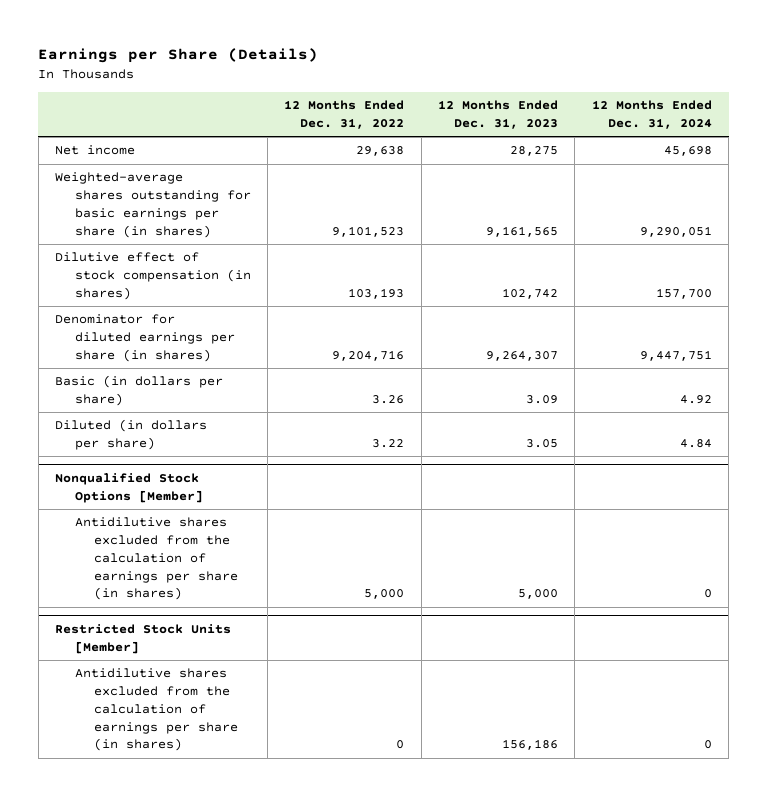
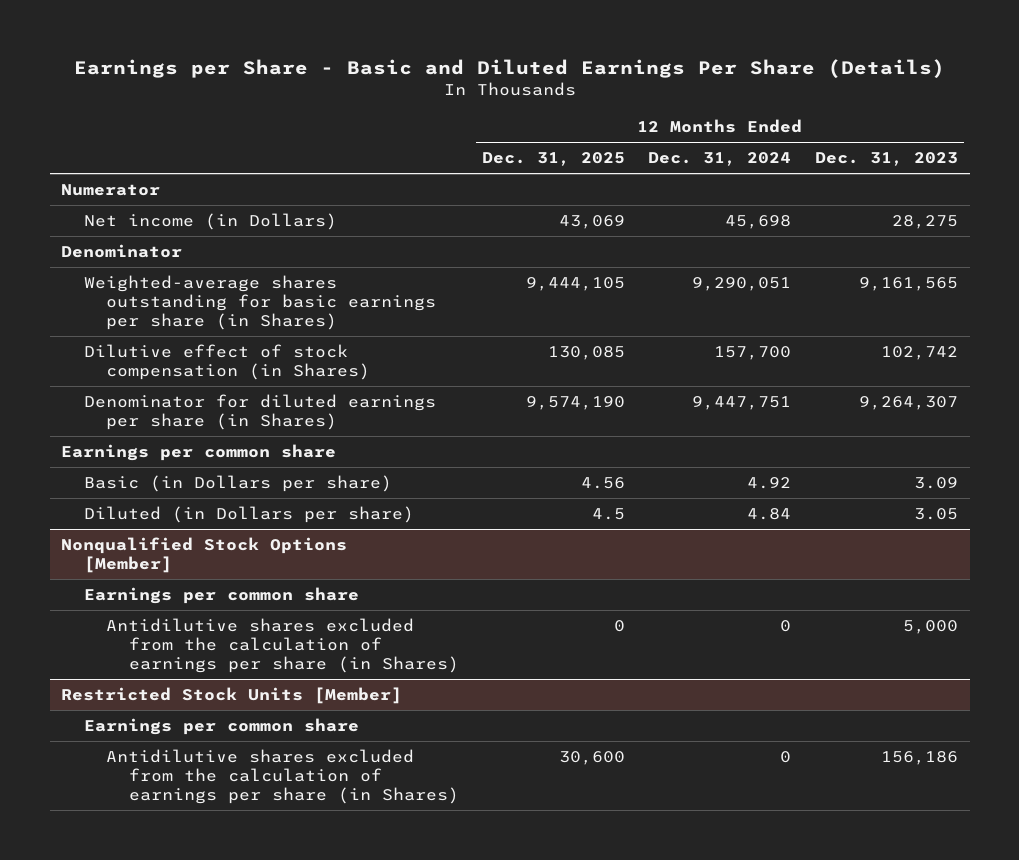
[38,48,319,64] Earnings per Share (Details) -> [73,58,945,78] Earnings per Share - Basic and Diluted Earnings Per Share (Details)
[284,100,405,129] 12 Months Ended Dec. 31, 2022 -> none
none -> [481,152,625,167] Dec. 31, 2025
none -> [61,184,161,197] Numerator
[54,145,135,156] Net income -> [83,213,337,231] Net income (in Dollars)
none -> [61,244,183,259] Denominator
[54,172,251,238] Weighted-average shares outstanding for basic earnings per share (in shares) -> [83,275,437,330] Weighted-average shares outstanding for basic earnings per share (in Shares)
[54,252,251,300] Dilutive effect of stock compensation (in shares) -> [83,344,371,380] Dilutive effect of stock compensation (in Shares)
[54,314,235,362] Denominator for diluted earnings per share (in shares) -> [83,394,436,430] Denominator for diluted earnings per share (in Shares)
none -> [61,444,337,462] Earnings per common share
[54,375,223,407] Basic (in dollars per share) -> [83,475,392,493] Basic (in Dollars per share)
[54,419,207,451] Diluted (in dollars per share) -> [83,506,414,524] Diluted (in Dollars per share)
none -> [83,587,359,605] Earnings per common share
[74,517,239,601] Antidilutive shares excluded from the calculation of earnings per share (in shares) -> [106,618,459,673] Antidilutive shares excluded from the calculation of earnings per share (in Shares)
none -> [83,718,359,736] Earnings per common share
[74,668,239,752] Antidilutive shares excluded from the calculation of earnings per share (in shares) -> [106,749,459,804] Antidilutive shares excluded from the calculation of earnings per share (in Shares)

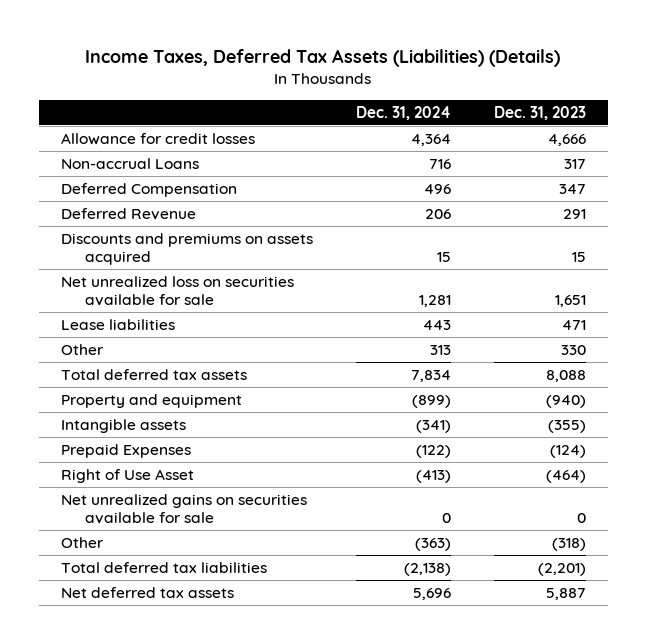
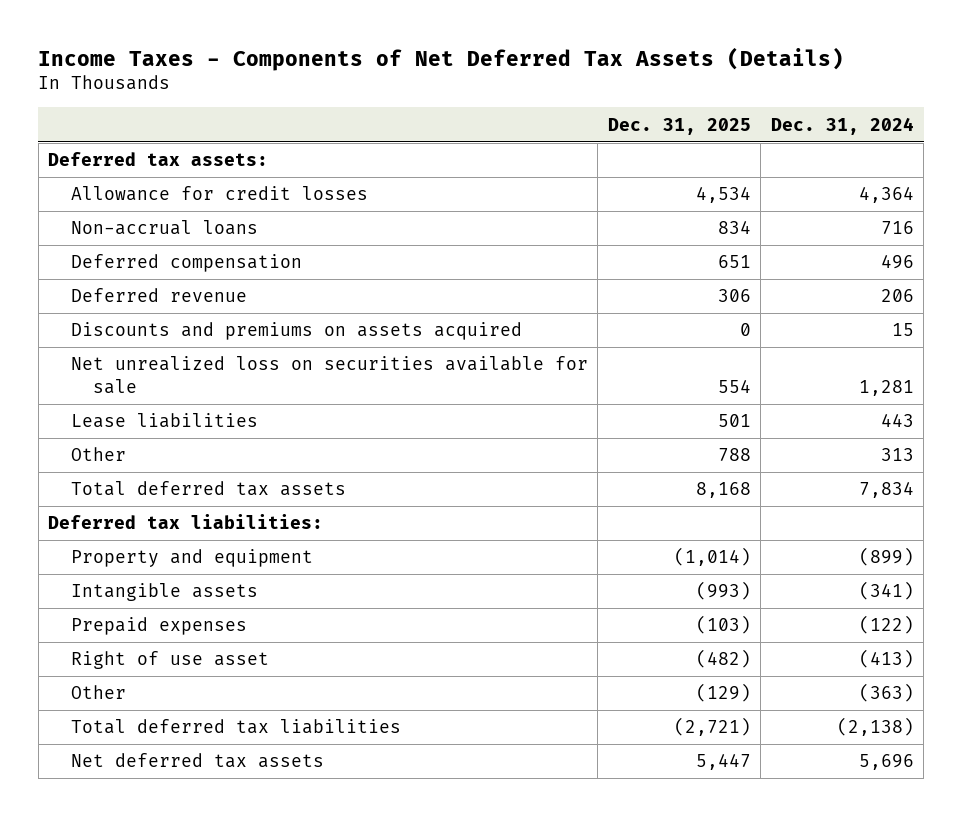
[85,49,561,68] Income Taxes, Deferred Tax Assets (Liabilities) (Details) -> [38,46,845,71] Income Taxes - Components of Net Deferred Tax Assets (Details)
[494,105,587,120] Dec. 31, 2023 -> none
none -> [607,117,751,135] Dec. 31, 2025
none -> [48,152,269,167] Deferred tax assets:
[60,158,199,170] Non-accrual Loans -> [70,220,258,236] Non-accrual loans
[60,183,237,198] Deferred Compensation -> [70,254,302,273] Deferred compensation
[60,208,196,221] Deferred Revenue -> [70,288,247,303] Deferred revenue
none -> [48,514,324,530] Deferred tax liabilities:
[60,494,307,525] Net unrealized gains on securities available for sale -> none
[60,444,191,459] Prepaid Expenses -> [70,617,247,636] Prepaid expenses
[60,469,194,484] Right of Use Asset -> [70,651,269,670] Right of use asset

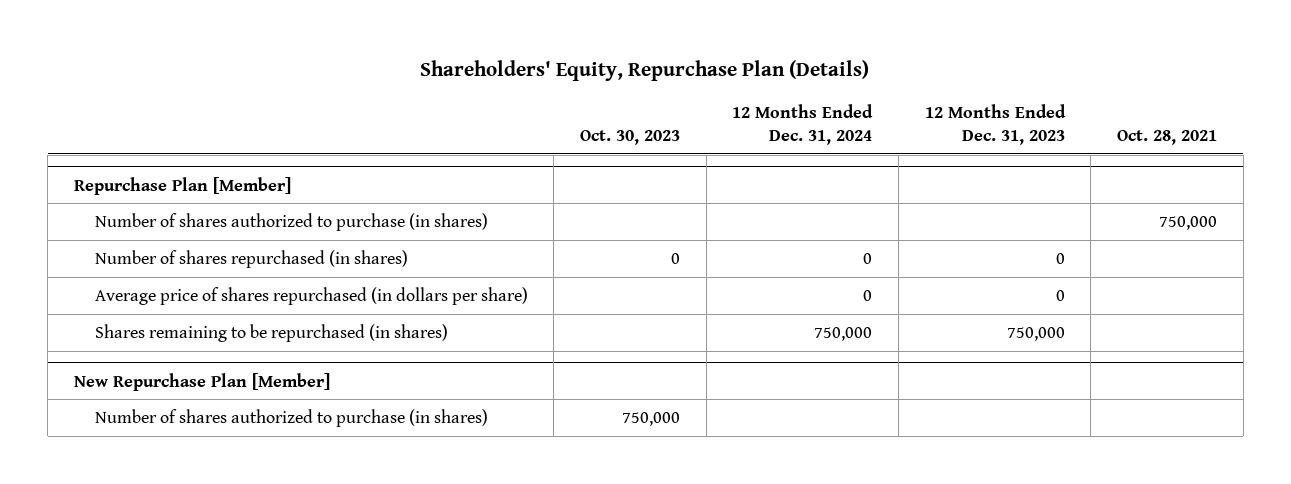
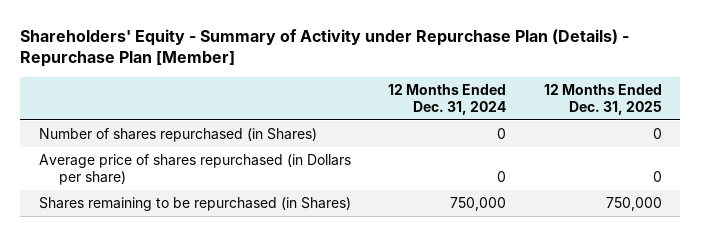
[420,59,870,81] Shareholders' Equity, Repurchase Plan (Details) -> [20,28,630,68] Shareholders' Equity - Summary of Activity under Repurchase Plan (Details) - Repurchase Plan [Member]
[579,129,680,145] Oct. 30, 2023 -> none
[924,103,1066,145] 12 Months Ended Dec. 31, 2023 -> none
[1116,129,1217,145] Oct. 28, 2021 -> none
none -> [543,84,662,116] 12 Months Ended Dec. 31, 2025
[74,176,292,195] Repurchase Plan [Member] -> none
[94,212,488,231] Number of shares authorized to purchase (in shares) -> none
[74,372,331,391] New Repurchase Plan [Member] -> none
[94,408,488,427] Number of shares authorized to purchase (in shares) -> none
[94,249,408,268] Number of shares repurchased (in shares) -> [39,127,318,142] Number of shares repurchased (in Shares)
[94,286,528,305] Average price of shares repurchased (in dollars per share) -> [39,153,352,185] Average price of shares repurchased (in Dollars per share)
[94,323,448,342] Shares remaining to be repurchased (in shares) -> [39,196,352,211] Shares remaining to be repurchased (in Shares)

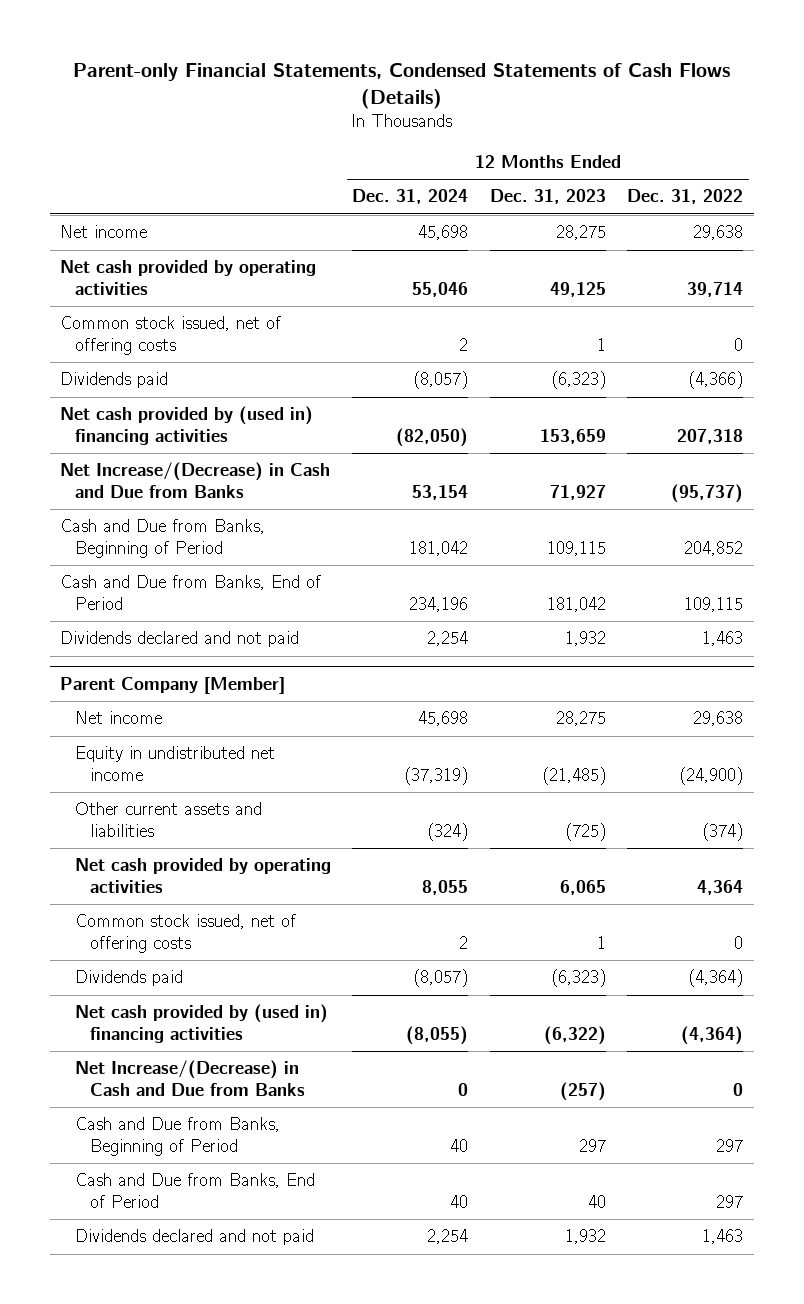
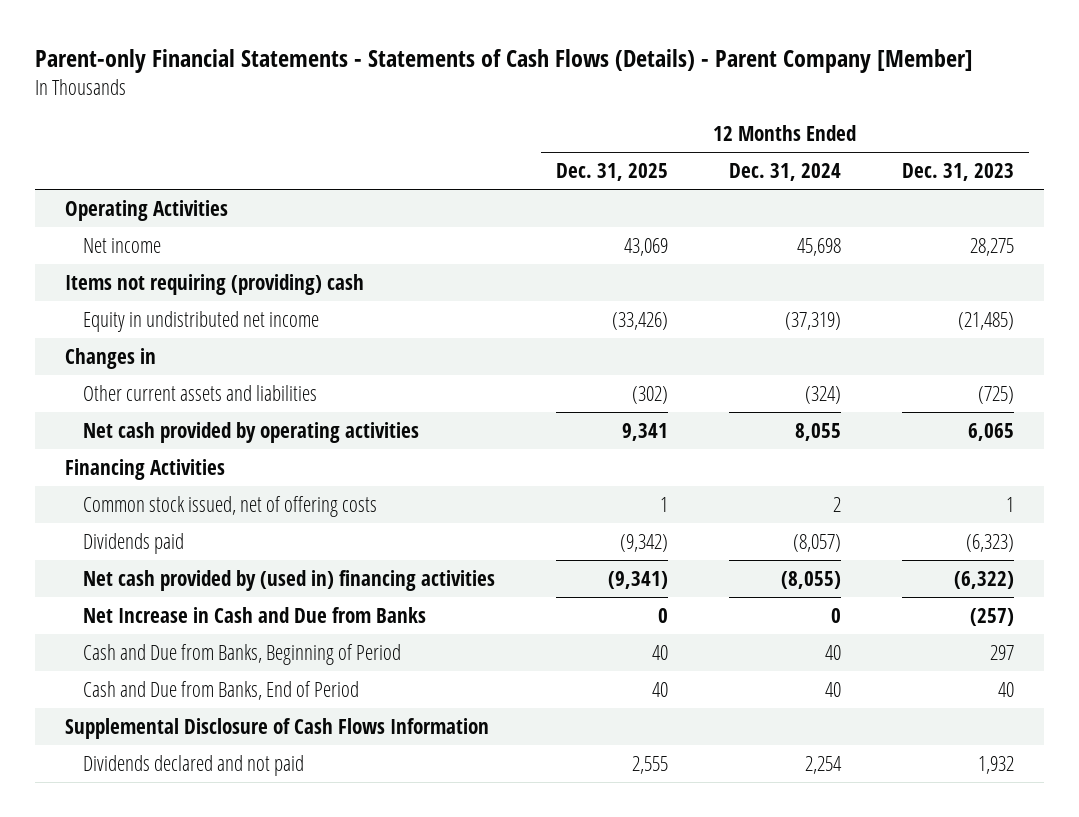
[72,62,730,109] Parent-only Financial Statements, Condensed Statements of Cash Flows (Details) -> [34,49,973,74] Parent-only Financial Statements - Statements of Cash Flows (Details) - Parent Company [Member]
[627,189,744,205] Dec. 31, 2022 -> none
none -> [556,162,669,181] Dec. 31, 2025
[60,225,148,239] Net income -> none
[60,260,317,295] Net cash provided by operating activities -> none
[60,316,282,355] Common stock issued, net of offering costs -> none
[60,372,169,389] Dividends paid -> none
[60,406,314,445] Net cash provided by (used in) financing activities -> none
[60,462,331,498] Net Increase/(Decrease) in Cash and Due from Banks -> none
[60,519,266,558] Cash and Due from Banks, Beginning of Period -> none
[60,575,322,610] Cash and Due from Banks, End of Period -> none
[60,631,300,648] Dividends declared and not paid -> none
[60,676,286,694] Parent Company [Member] -> none
none -> [65,199,229,221] Operating Activities
none -> [65,273,365,295] Items not requiring (providing) cash
none -> [65,347,157,369] Changes in
none -> [65,458,226,480] Financing Activities
[74,1060,305,1096] Net Increase/(Decrease) in Cash and Due from Banks -> [83,606,427,623] Net Increase in Cash and Due from Banks
none -> [65,717,490,739] Supplemental Disclosure of Cash Flows Information

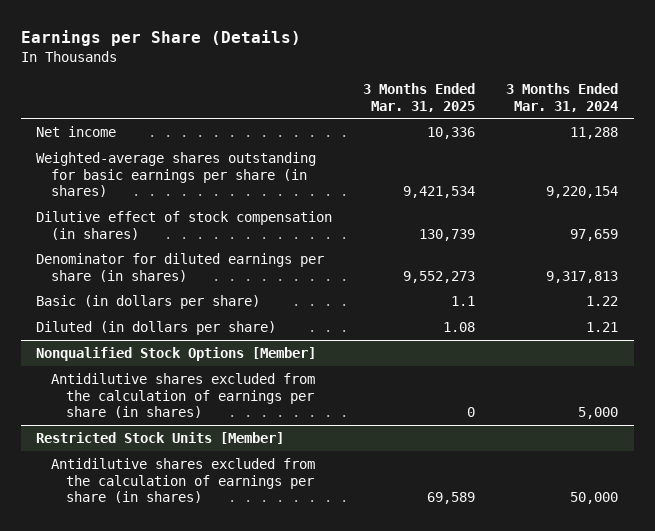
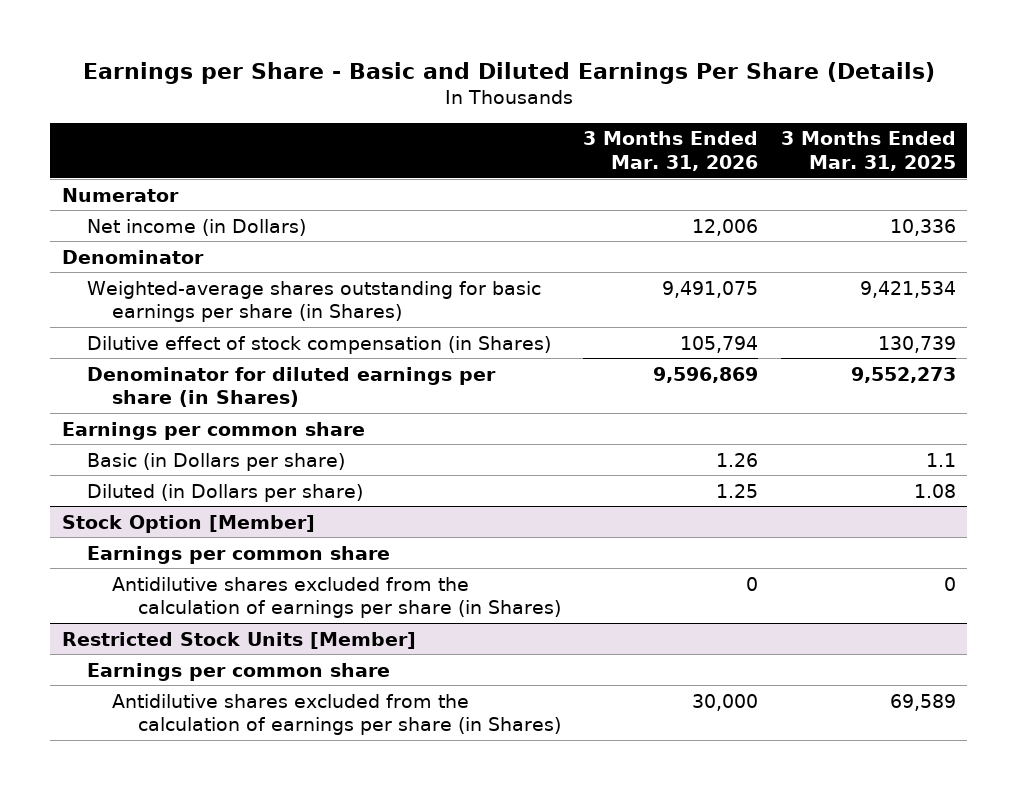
[20,29,301,46] Earnings per Share (Details) -> [82,62,935,85] Earnings per Share - Basic and Diluted Earnings Per Share (Details)
[506,83,619,112] 3 Months Ended Mar. 31, 2024 -> none
none -> [583,131,759,171] 3 Months Ended Mar. 31, 2026
none -> [61,187,179,202] Numerator
[36,125,117,137] Net income -> [86,218,306,236] Net income (in Dollars)
none -> [61,249,204,264] Denominator
[36,151,317,198] Weighted-average shares outstanding for basic earnings per share (in shares) -> [86,280,541,323] Weighted-average shares outstanding for basic earnings per share (in Shares)
[36,210,333,240] Dilutive effect of stock compensation (in shares) -> [86,335,551,354] Dilutive effect of stock compensation (in Shares)
[36,252,325,282] Denominator for diluted earnings per share (in shares) -> [86,366,496,408] Denominator for diluted earnings per share (in Shares)
none -> [61,421,365,440] Earnings per common share
[36,294,261,309] Basic (in dollars per share) -> [86,452,345,471] Basic (in Dollars per share)
[36,320,277,335] Diluted (in dollars per share) -> [86,483,363,502] Diluted (in Dollars per share)
[36,346,317,361] Nonqualified Stock Options [Member] -> [61,514,315,533] Stock Option [Member]
none -> [86,545,390,564] Earnings per common share
[51,372,316,419] Antidilutive shares excluded from the calculation of earnings per share (in shares) -> [112,576,561,619] Antidilutive shares excluded from the calculation of earnings per share (in Shares)
none -> [86,662,390,681] Earnings per common share
[51,457,316,504] Antidilutive shares excluded from the calculation of earnings per share (in shares) -> [112,693,561,736] Antidilutive shares excluded from the calculation of earnings per share (in Shares)

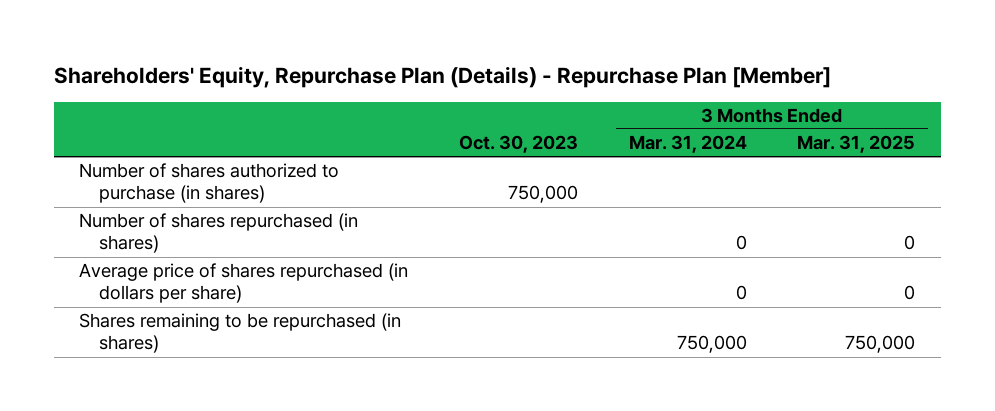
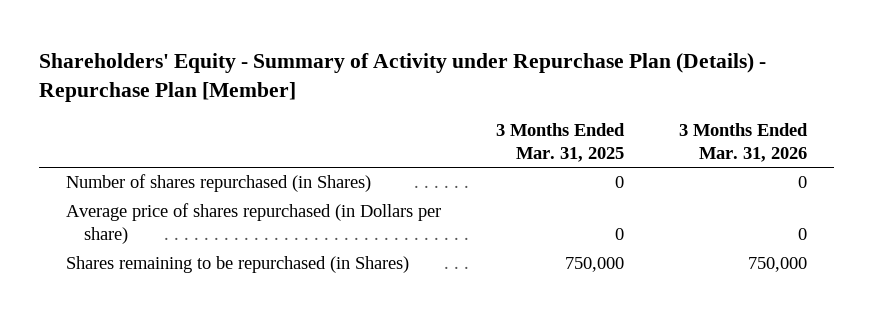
[53,65,831,88] Shareholders' Equity, Repurchase Plan (Details) - Repurchase Plan [Member] -> [39,52,767,102] Shareholders' Equity - Summary of Activity under Repurchase Plan (Details) - Repurchase Plan [Member]
[458,135,578,154] Oct. 30, 2023 -> none
[628,135,747,154] Mar. 31, 2024 -> none
none -> [678,122,808,162] 3 Months Ended Mar. 31, 2026
[79,163,340,204] Number of shares authorized to purchase (in shares) -> none
[79,213,359,254] Number of shares repurchased (in shares) -> [66,174,372,193] Number of shares repurchased (in Shares)
[79,263,409,304] Average price of shares repurchased (in dollars per share) -> [66,203,442,245] Average price of shares repurchased (in Dollars per share)
[79,313,402,354] Shares remaining to be repurchased (in shares) -> [66,256,410,274] Shares remaining to be repurchased (in Shares)

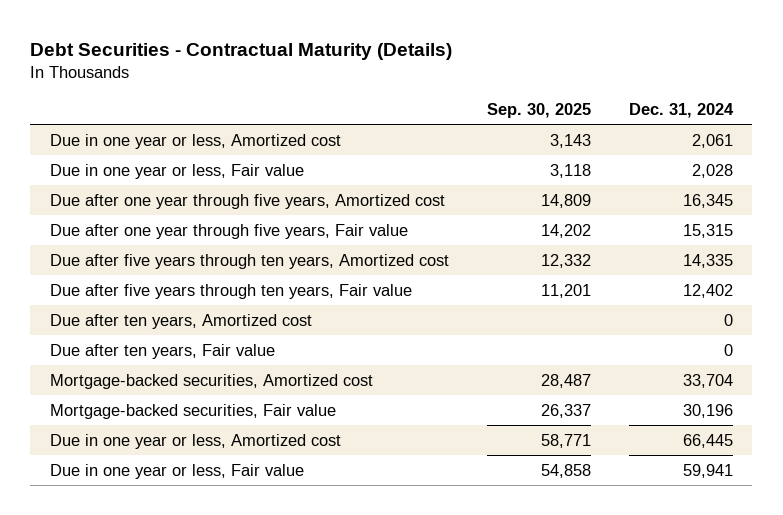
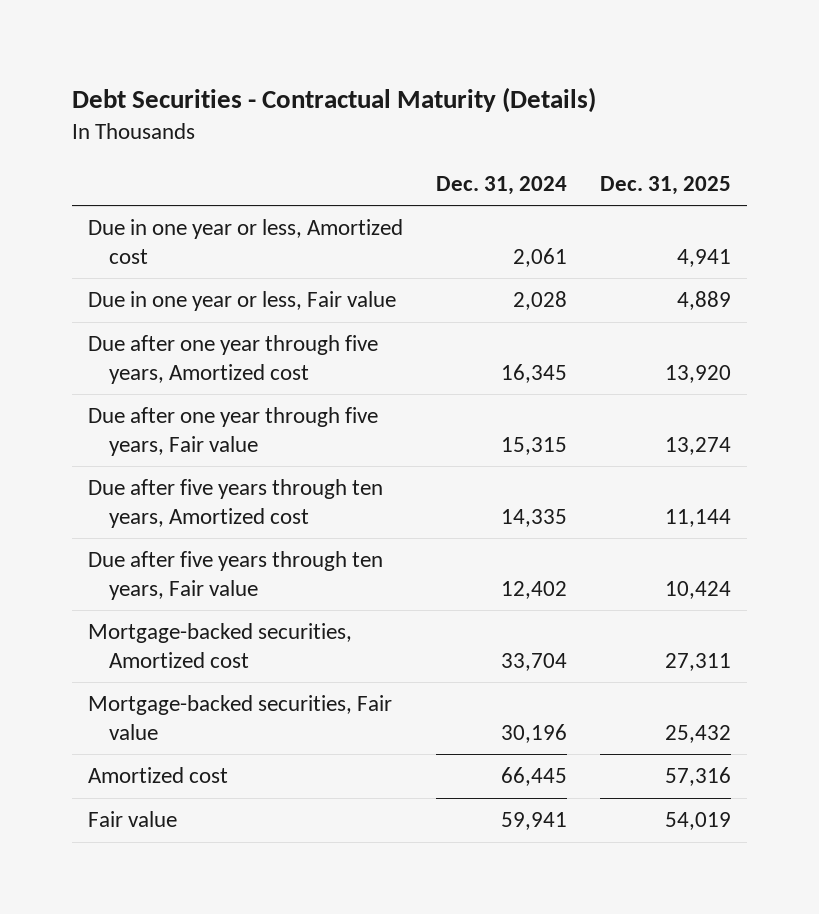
[486,102,591,118] Sep. 30, 2025 -> none
none -> [599,175,731,195] Dec. 31, 2025
[49,313,312,329] Due after ten years, Amortized cost -> none
[49,343,275,359] Due after ten years, Fair value -> none
[49,433,341,449] Due in one year or less, Amortized cost -> [88,767,229,784] Amortized cost
[49,463,304,479] Due in one year or less, Fair value -> [88,811,178,828] Fair value

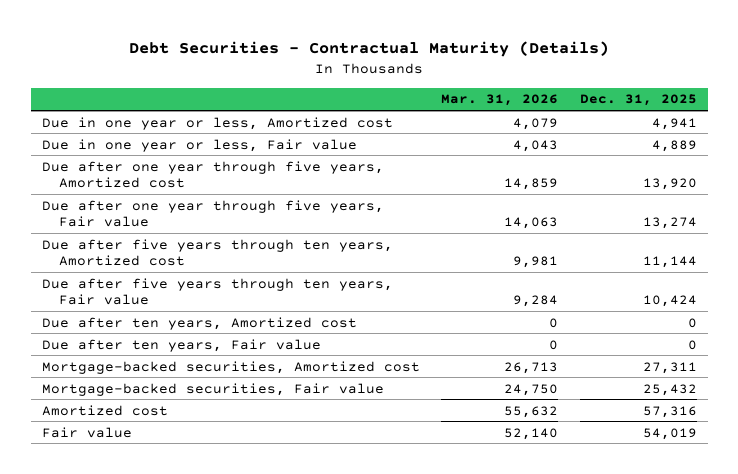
[435,175,567,195] Dec. 31, 2024 -> none
none -> [441,94,559,107] Mar. 31, 2026
none -> [41,316,357,330] Due after ten years, Amortized cost
none -> [41,338,321,352] Due after ten years, Fair value

